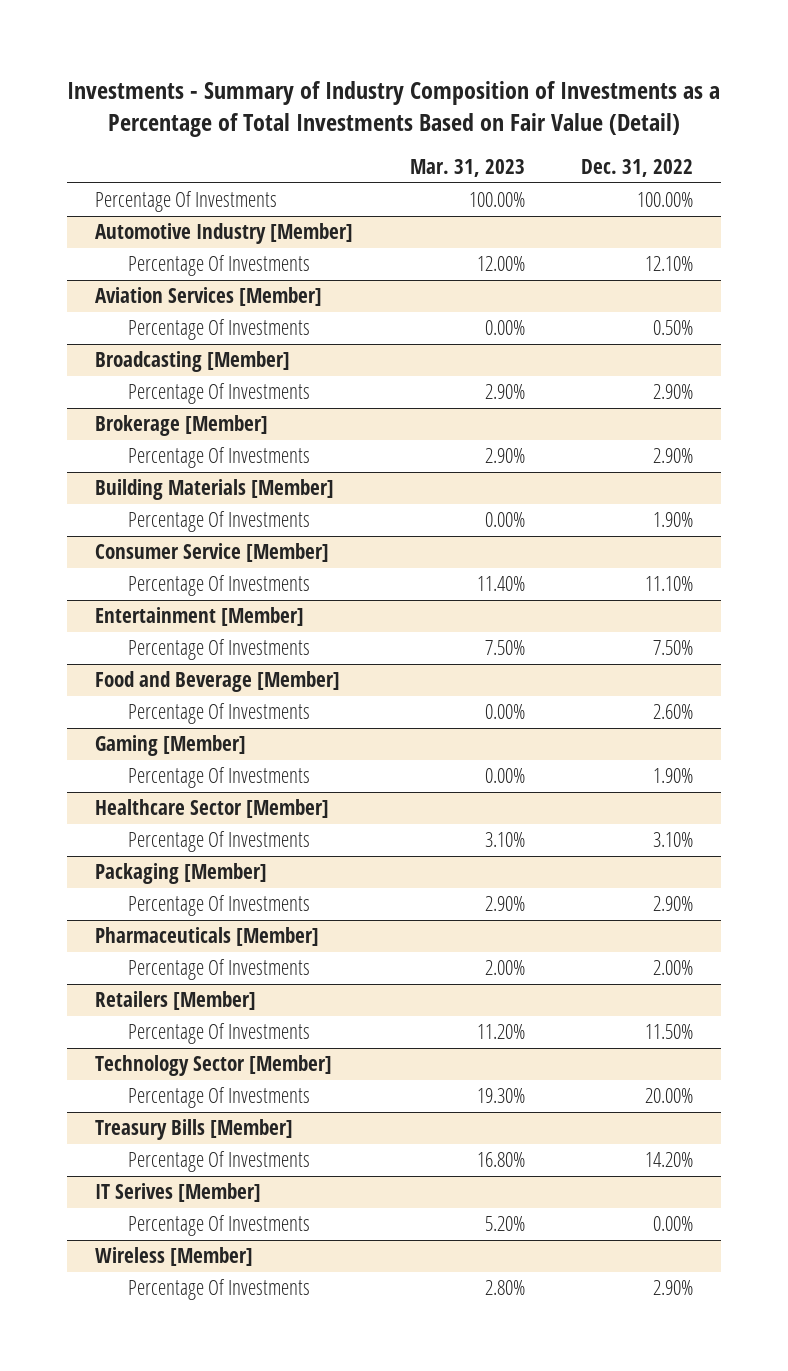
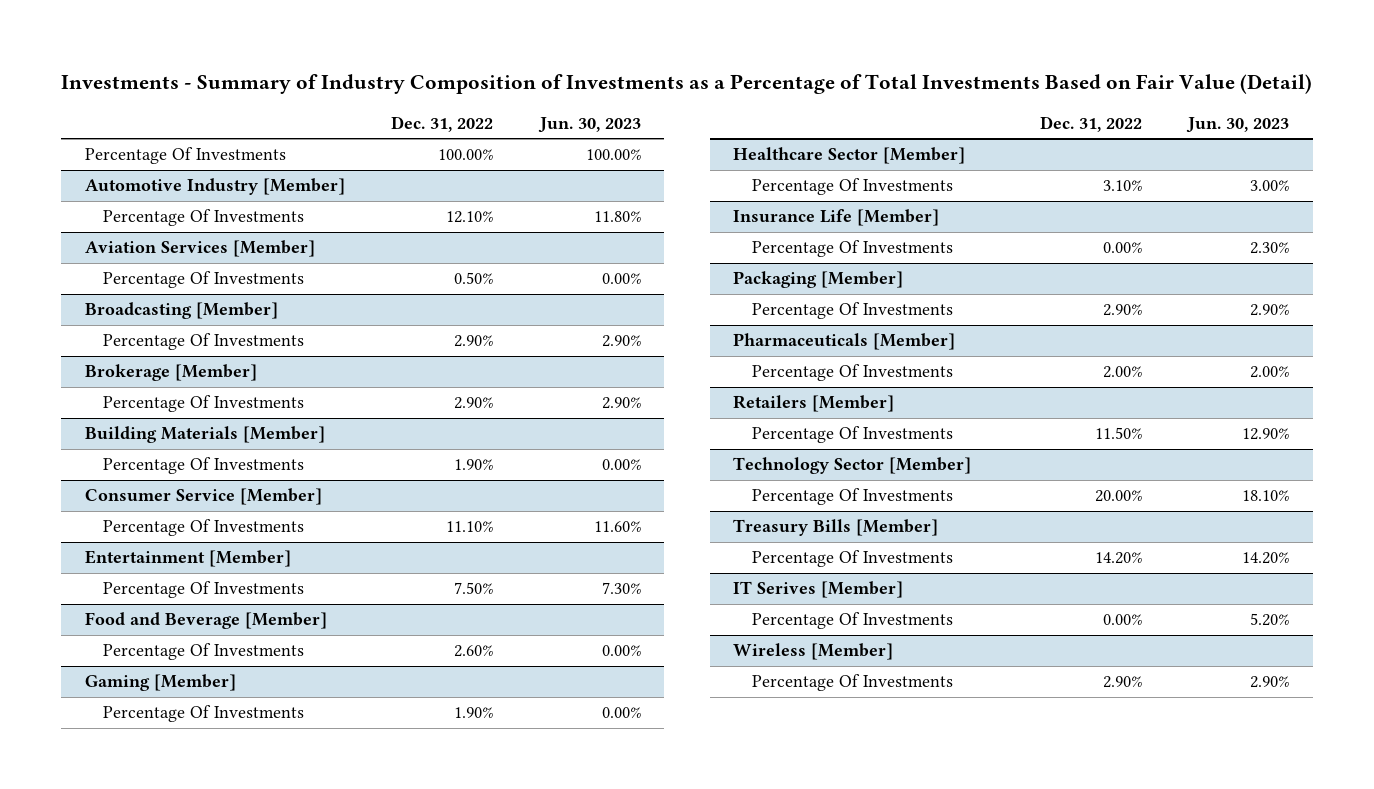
[409,159,525,178] Mar. 31, 2023 -> none
none -> [538,116,642,133] Jun. 30, 2023
none -> [732,209,939,227] Insurance Life [Member]
none -> [751,240,953,258] Percentage Of Investments

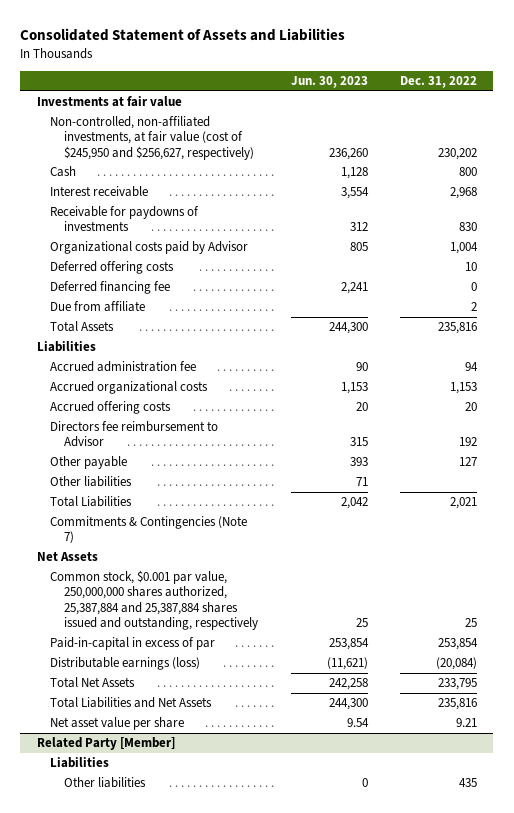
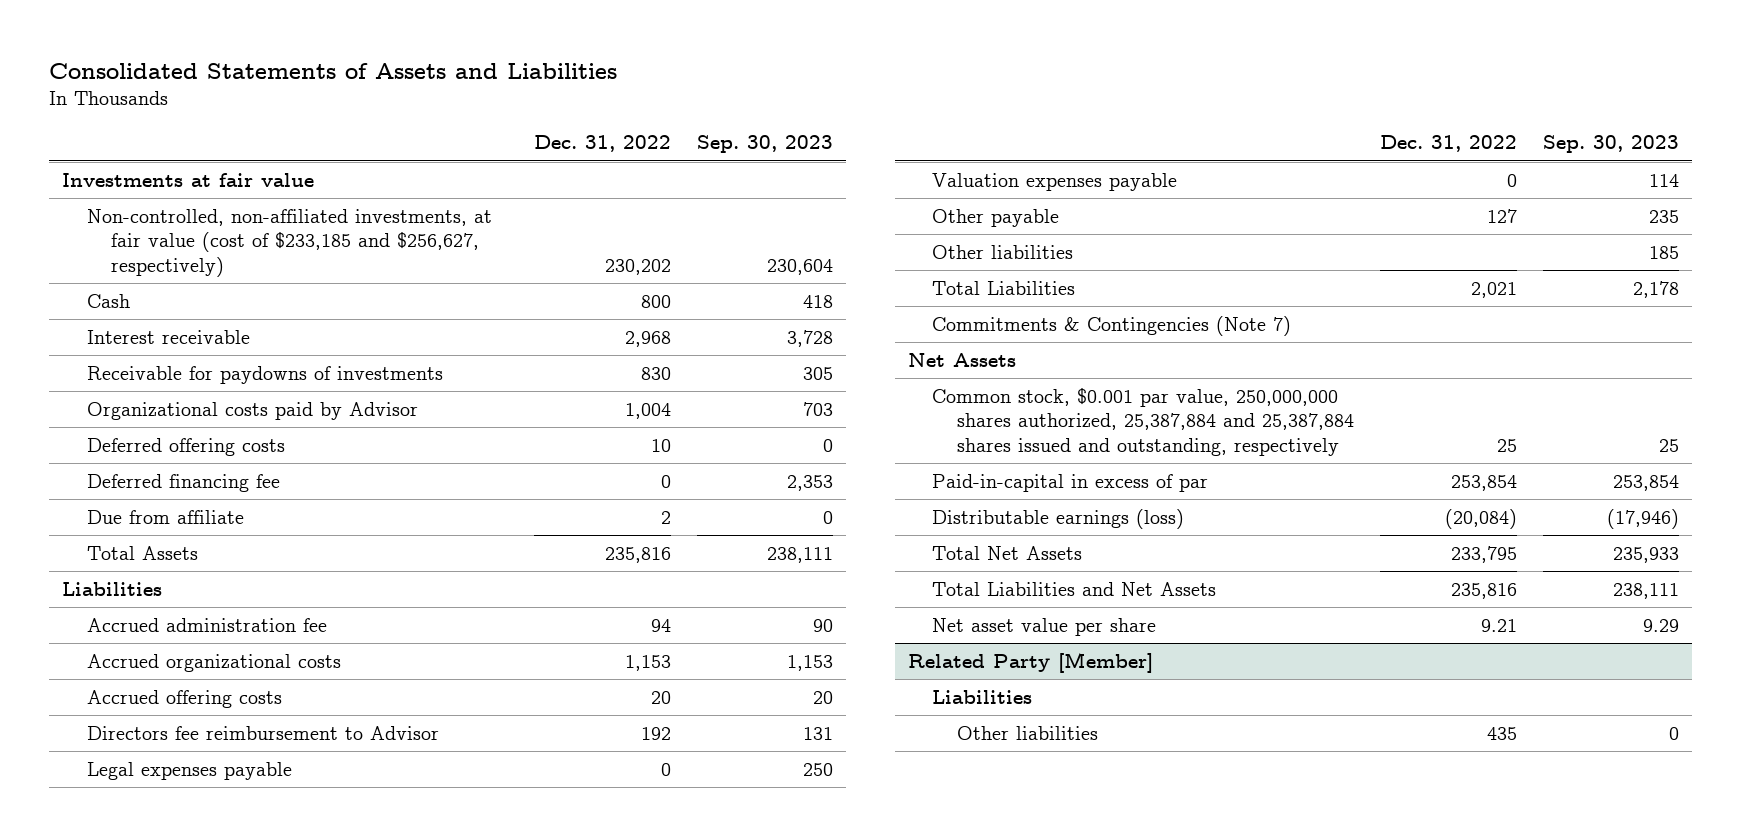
[20,28,346,42] Consolidated Statement of Assets and Liabilities -> [48,63,617,80] Consolidated Statements of Assets and Liabilities
[290,75,368,88] Jun. 30, 2023 -> none
none -> [697,135,834,154] Sep. 30, 2023
[50,116,255,160] Non-controlled, non-affiliated investments, at fair value (cost of $245,950 and $256,627, respectively) -> [86,208,492,277] Non-controlled, non-affiliated investments, at fair value (cost of $233,185 and $256,627, respectively)
none -> [86,761,292,780] Legal expenses payable
none -> [932,172,1178,191] Valuation expenses payable

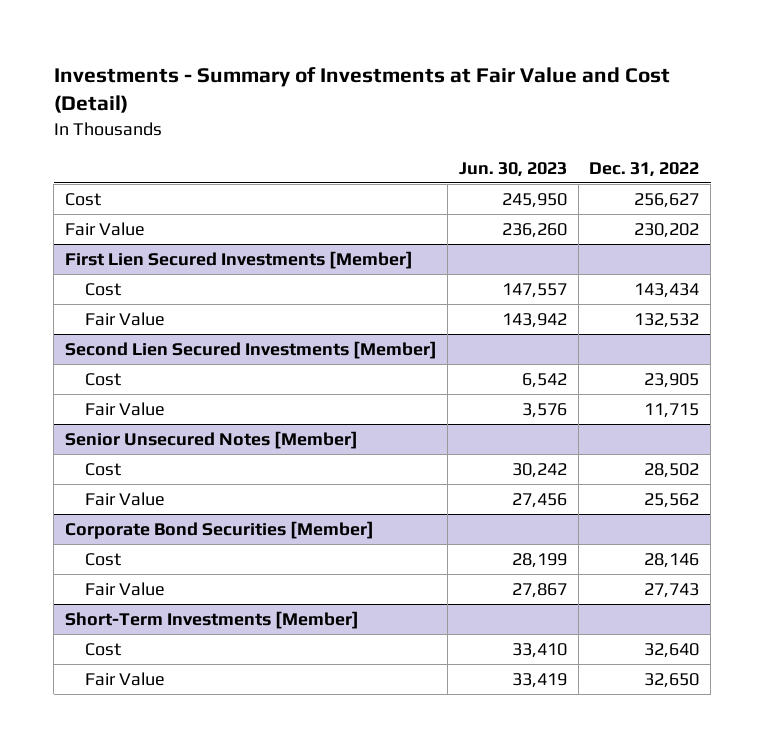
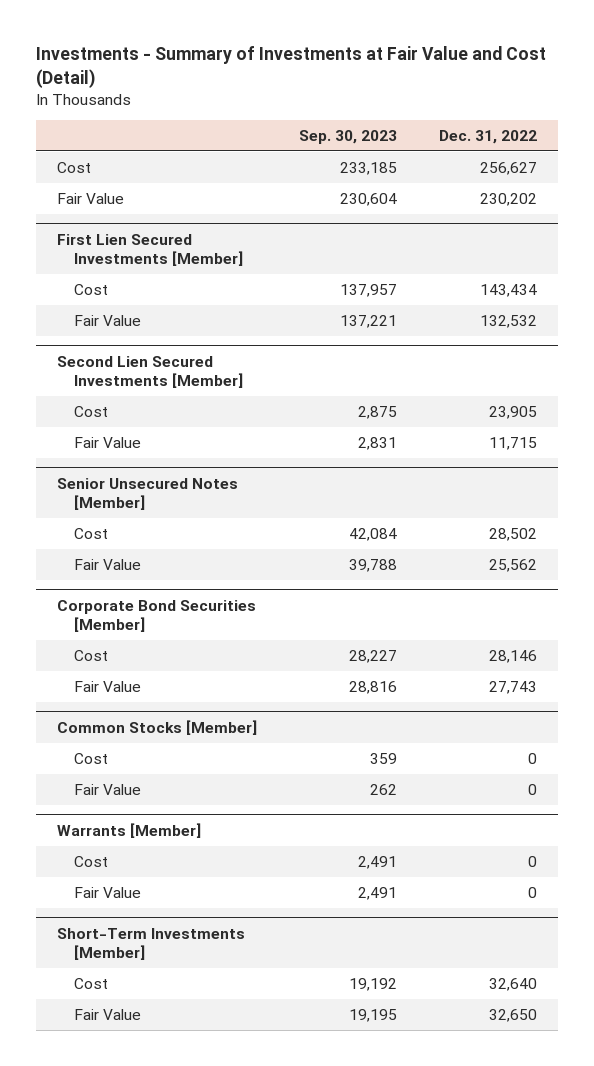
[459,161,568,177] Jun. 30, 2023 -> none
none -> [299,129,398,144] Sep. 30, 2023
none -> [57,719,258,735] Common Stocks [Member]
none -> [74,752,109,764] Cost
none -> [74,783,142,795] Fair Value
none -> [57,822,202,838] Warrants [Member]
none -> [74,855,109,867] Cost
none -> [74,886,142,898] Fair Value

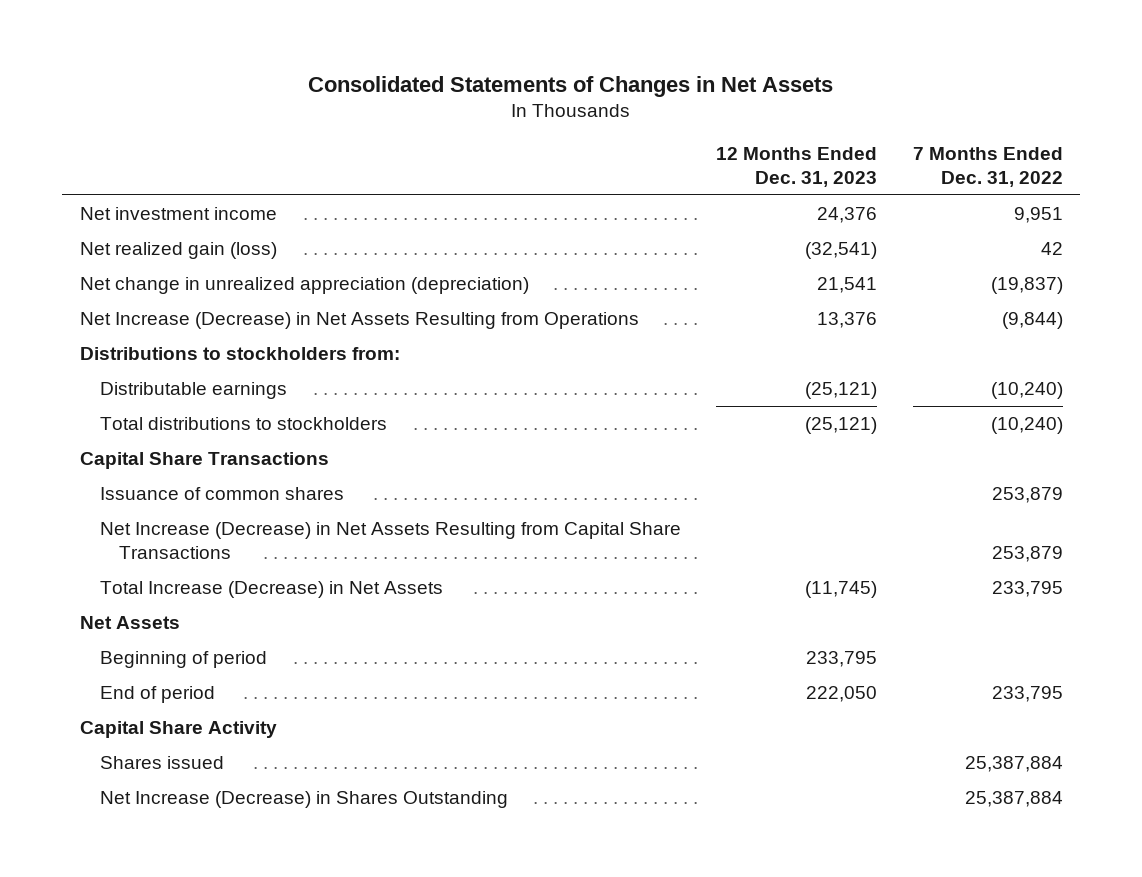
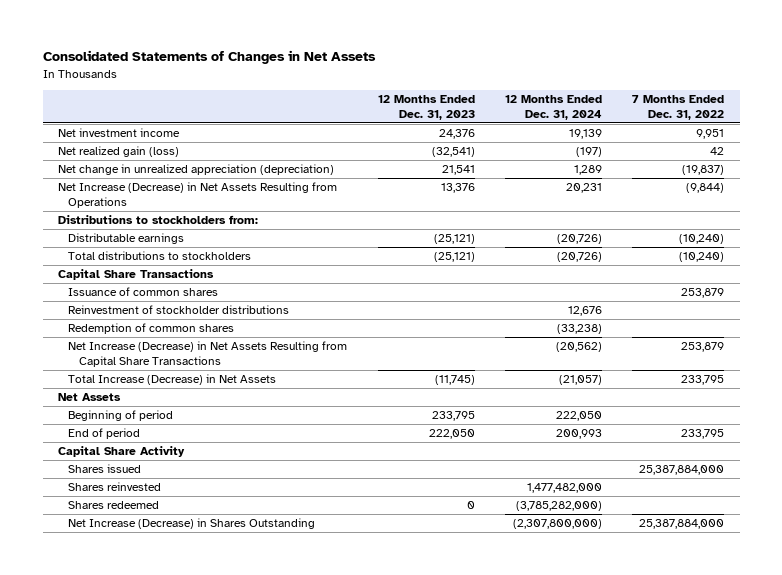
none -> [505,95,603,120] 12 Months Ended Dec. 31, 2024
none -> [68,305,290,315] Reinvestment of stockholder distributions
none -> [68,323,235,335] Redemption of common shares
[964,755,1063,772] 25,387,884 -> [639,465,725,476] 25,387,884,000
none -> [68,482,162,492] Shares reinvested
none -> [68,501,160,510] Shares redeemed
[964,790,1063,807] 25,387,884 -> [639,519,725,530] 25,387,884,000

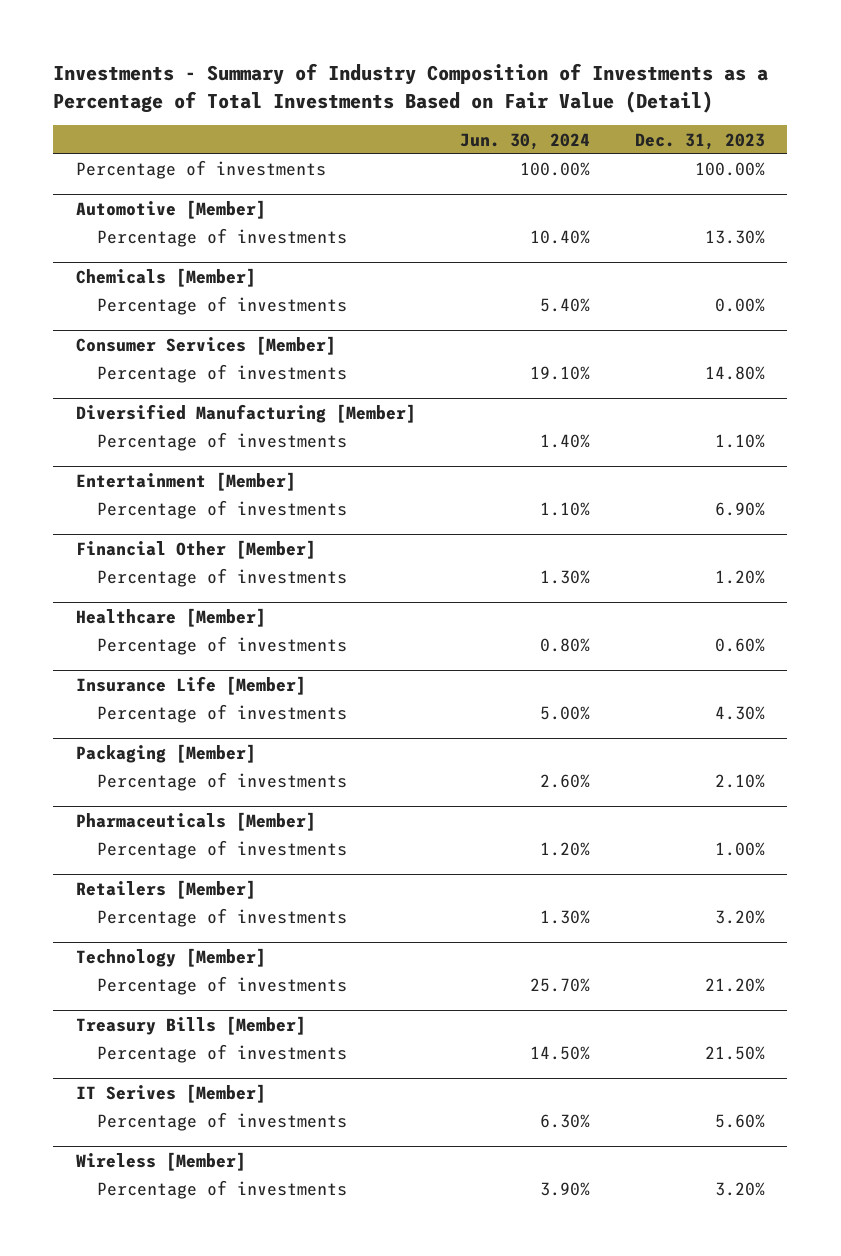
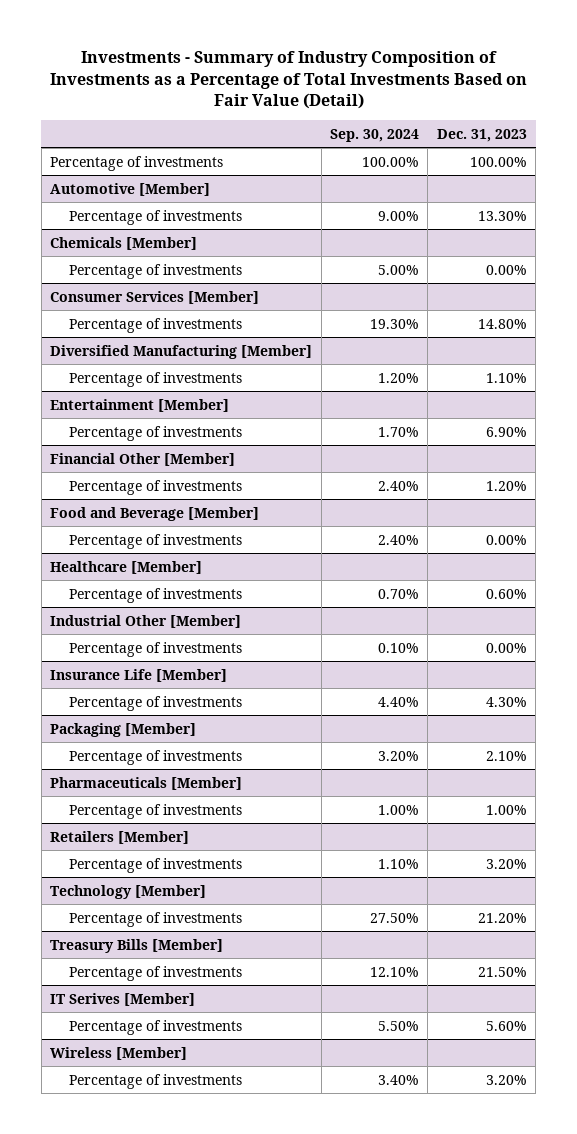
[460,132,591,150] Jun. 30, 2024 -> none
none -> [330,128,420,142] Sep. 30, 2024
none -> [50,506,260,521] Food and Beverage [Member]
none -> [68,533,242,549] Percentage of investments
none -> [50,614,242,628] Industrial Other [Member]
none -> [68,641,242,657] Percentage of investments

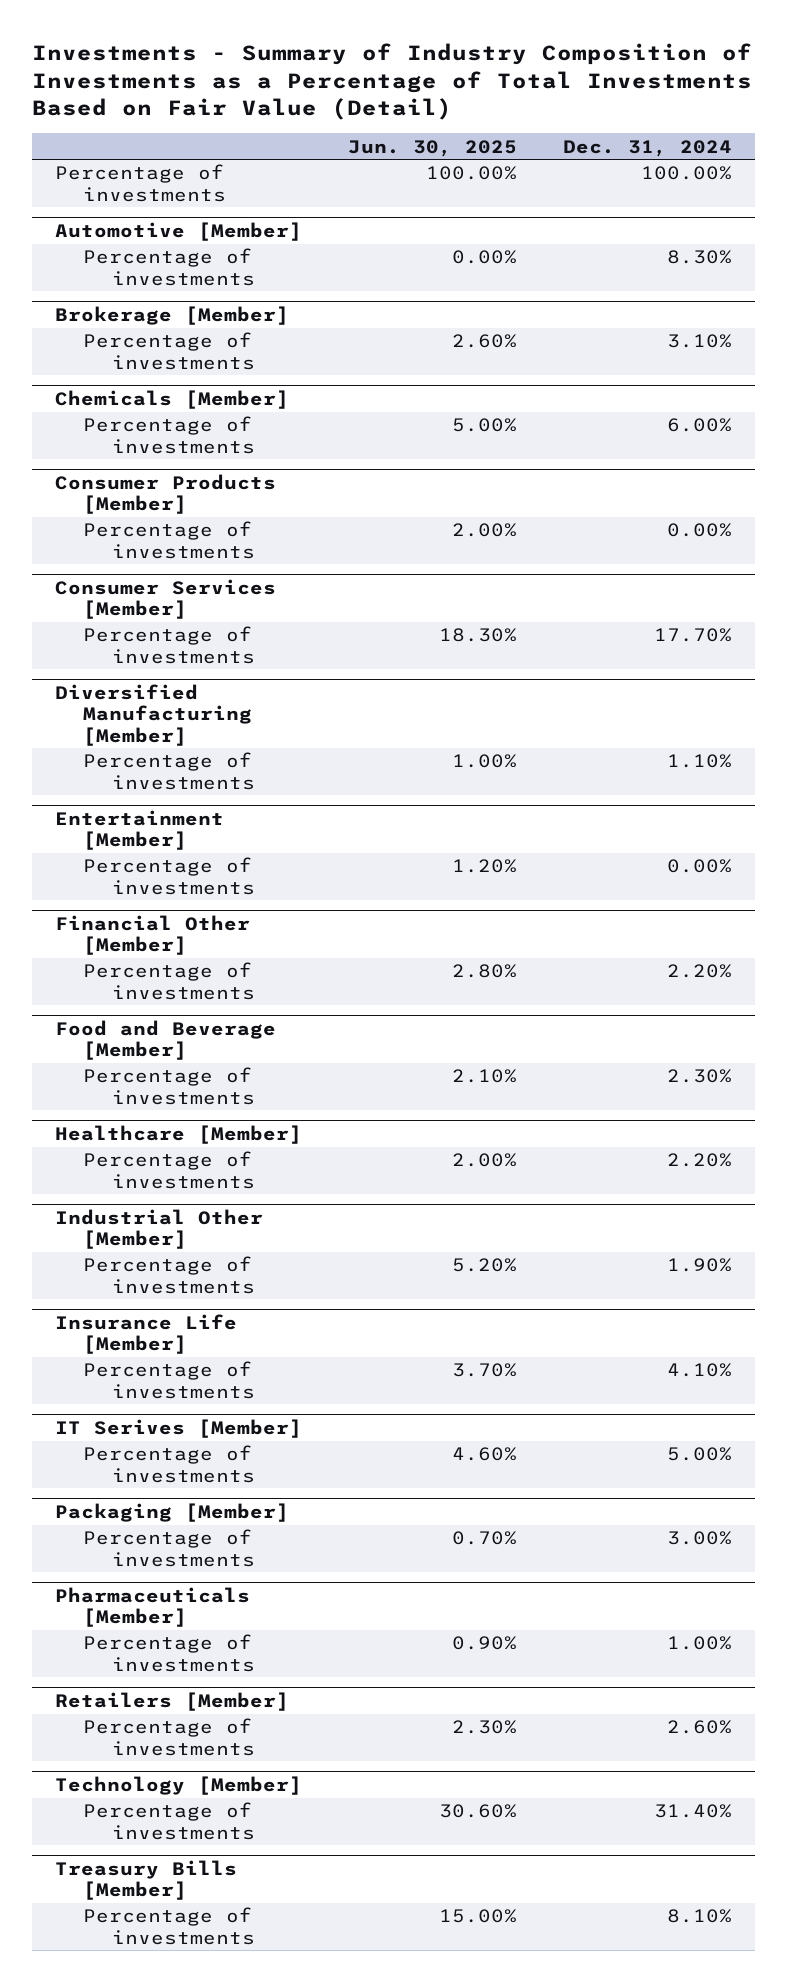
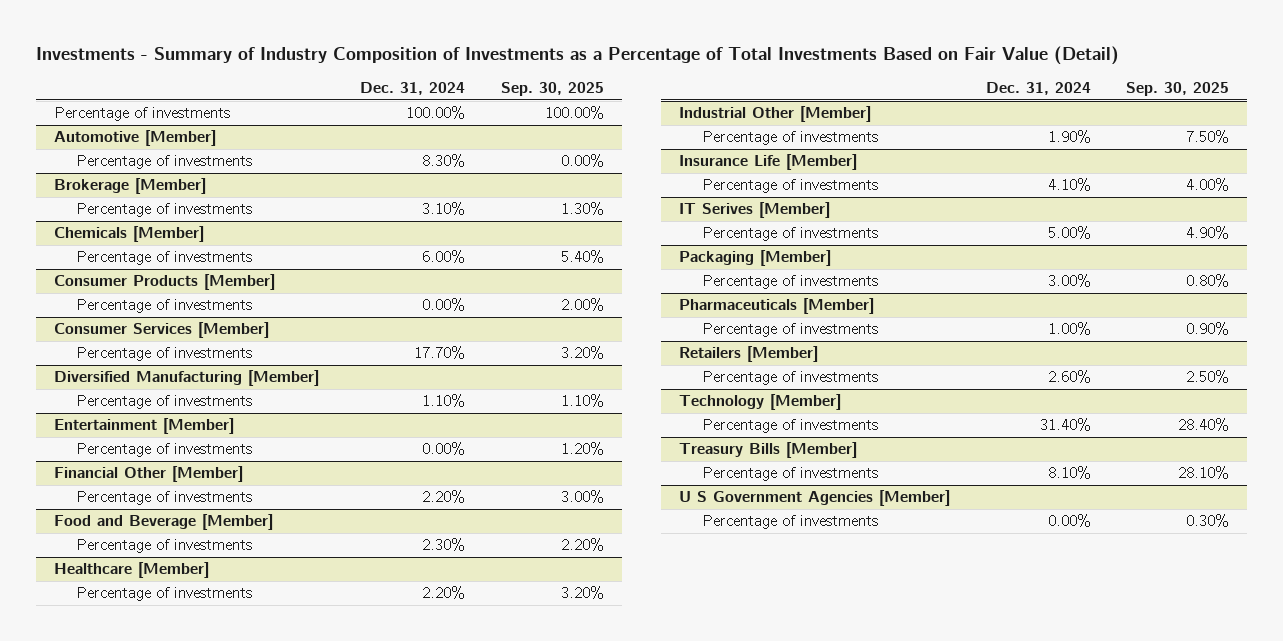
[347,139,517,157] Jun. 30, 2025 -> none
none -> [500,82,604,97] Sep. 30, 2025
none -> [678,490,950,507] U S Government Agencies [Member]
none -> [701,515,878,530] Percentage of investments

